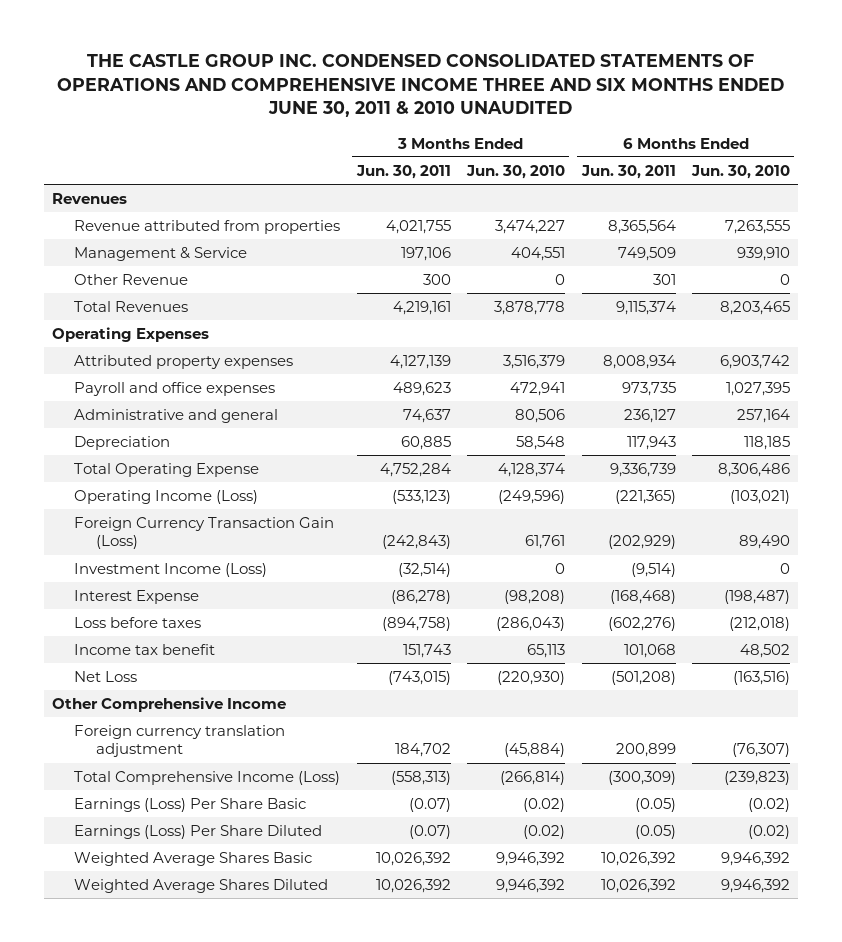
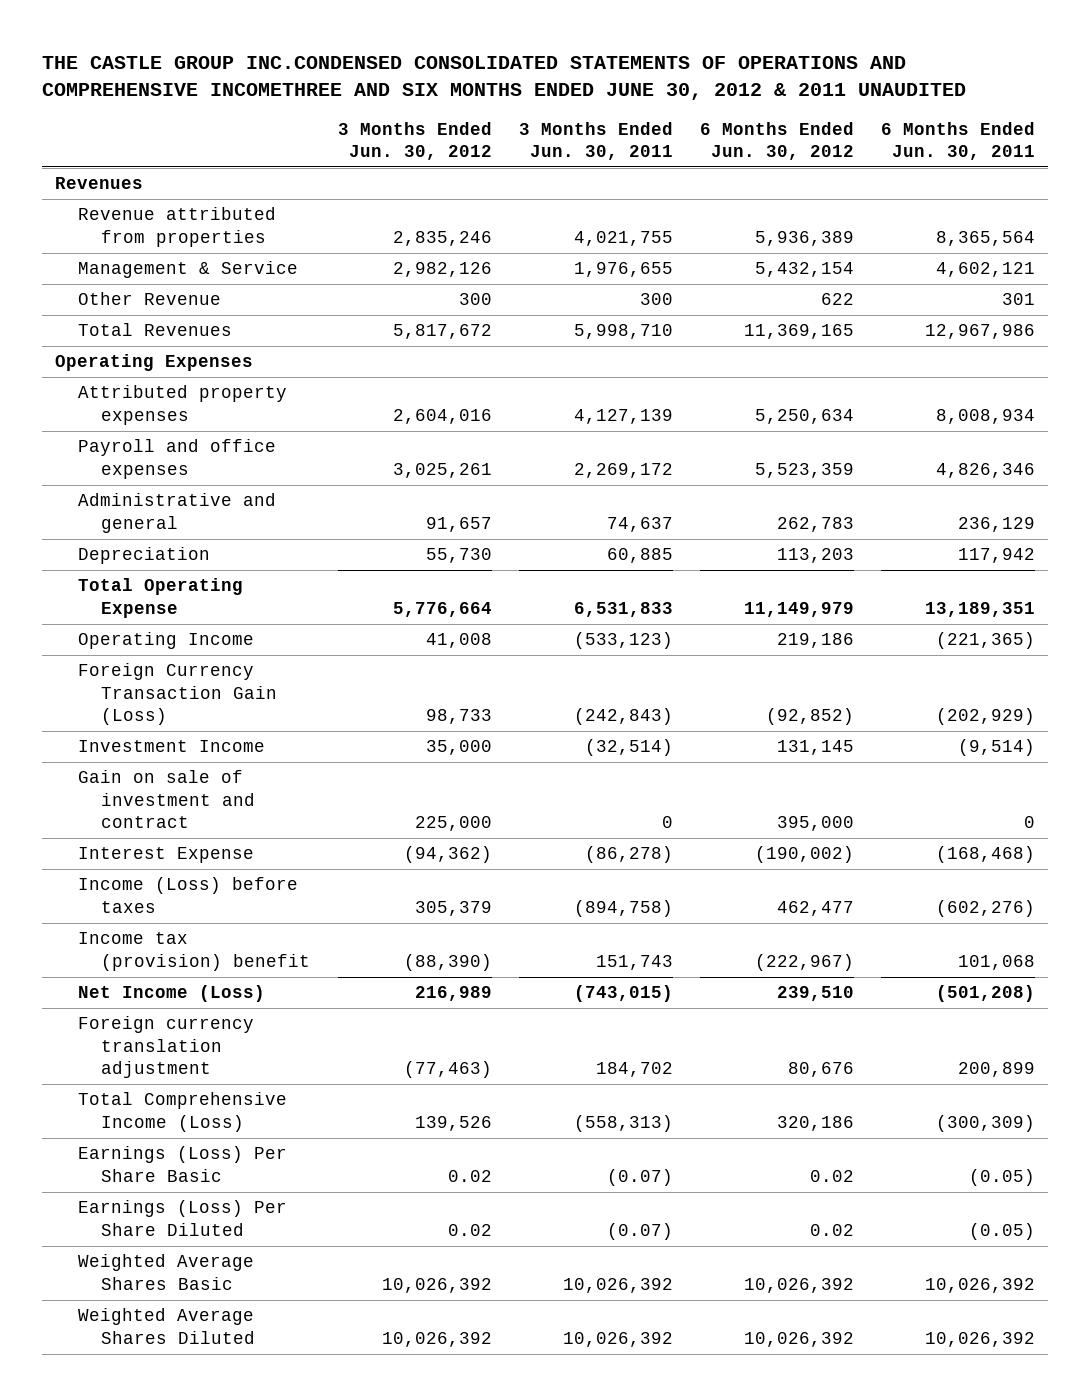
[57,54,785,118] THE CASTLE GROUP INC. CONDENSED CONSOLIDATED STATEMENTS OF OPERATIONS AND COMPREHENSIVE INCOME THREE AND SIX MONTHS ENDED JUNE 30, 2011 & 2010 UNAUDITED -> [41,55,966,100] THE CASTLE GROUP INC.CONDENSED CONSOLIDATED STATEMENTS OF OPERATIONS AND COMPREHENSIVE INCOMETHREE AND SIX MONTHS ENDED JUNE 30, 2012 & 2011 UNAUDITED
[466,164,566,179] Jun. 30, 2010 -> none
[691,164,791,179] Jun. 30, 2010 -> none
none -> [337,121,492,160] 3 Months Ended Jun. 30, 2012
none -> [699,121,854,160] 6 Months Ended Jun. 30, 2012
[400,246,451,261] 197,106 -> [573,262,673,278] 1,976,655
[617,246,676,261] 749,509 -> [935,262,1035,278] 4,602,121
[392,300,451,315] 4,219,161 -> [573,324,673,340] 5,998,710
[615,300,676,315] 9,115,374 -> [924,324,1035,340] 12,967,986
[392,381,451,396] 489,623 -> [573,462,673,478] 2,269,172
[621,381,676,396] 973,735 -> [935,462,1035,478] 4,826,346
[623,408,676,423] 236,127 -> [957,516,1035,532] 236,129
[626,435,676,450] 117,943 -> [957,548,1035,564] 117,942
[379,462,451,477] 4,752,284 -> [573,601,673,617] 6,531,833
[609,462,676,477] 9,336,739 -> [924,601,1035,617] 13,189,351
[73,489,258,504] Operating Income (Loss) -> [78,632,255,650] Operating Income
[73,562,267,577] Investment Income (Loss) -> [78,740,266,753] Investment Income
none -> [78,770,256,828] Gain on sale of investment and contract
[51,696,286,712] Other Comprehensive Income -> none
[73,616,201,628] Loss before taxes -> [78,877,299,913] Income (Loss) before taxes
[73,643,215,655] Income tax benefit -> [78,932,311,971] Income tax (provision) benefit
[73,670,137,682] Net Loss -> [78,985,266,1003] Net Income (Loss)

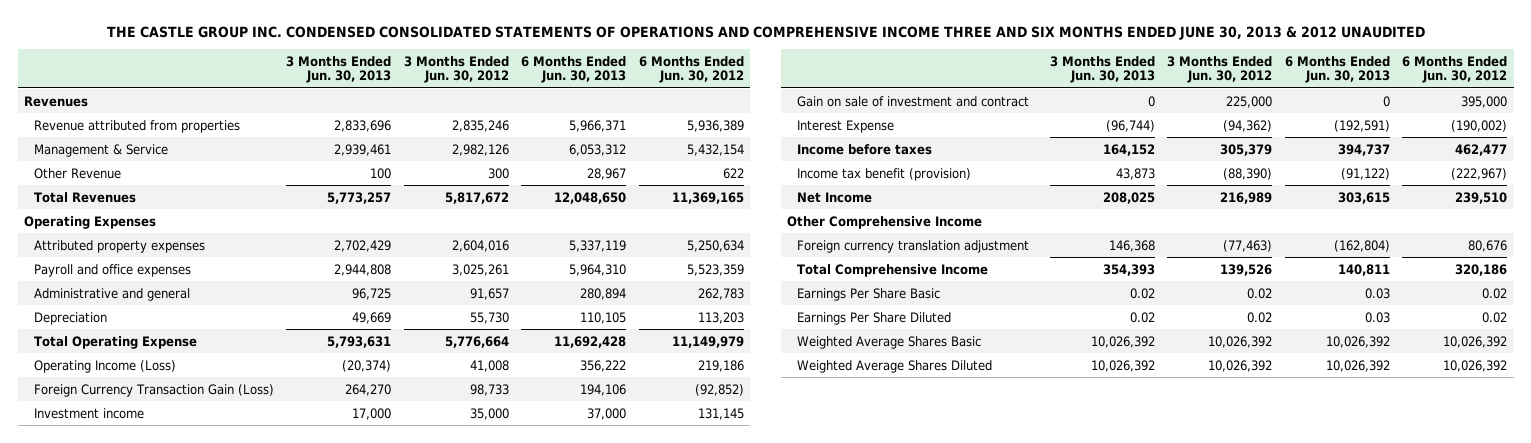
[41,55,966,100] THE CASTLE GROUP INC.CONDENSED CONSOLIDATED STATEMENTS OF OPERATIONS AND COMPREHENSIVE INCOMETHREE AND SIX MONTHS ENDED JUNE 30, 2012 & 2011 UNAUDITED -> [106,25,1425,40] THE CASTLE GROUP INC. CONDENSED CONSOLIDATED STATEMENTS OF OPERATIONS AND COMPREHENSIVE INCOME THREE AND SIX MONTHS ENDED JUNE 30, 2013 & 2012 UNAUDITED
[518,121,673,160] 3 Months Ended Jun. 30, 2011 -> none
[880,121,1035,160] 6 Months Ended Jun. 30, 2011 -> none
none -> [286,55,392,83] 3 Months Ended Jun. 30, 2013
none -> [521,55,627,83] 6 Months Ended Jun. 30, 2013
[78,632,255,650] Operating Income -> [33,359,176,373] Operating Income (Loss)
[78,740,266,753] Investment Income -> [33,407,144,419] Investment income
[78,877,299,913] Income (Loss) before taxes -> [797,143,933,155] Income before taxes
[78,932,311,971] Income tax (provision) benefit -> [797,167,972,181] Income tax benefit (provision)
[78,985,266,1003] Net Income (Loss) -> [797,191,873,203] Net Income
none -> [787,215,983,229] Other Comprehensive Income
[78,1092,288,1132] Total Comprehensive Income (Loss) -> [797,263,989,277] Total Comprehensive Income
[78,1146,288,1182] Earnings (Loss) Per Share Basic -> [797,287,941,301] Earnings Per Share Basic
[78,1200,288,1236] Earnings (Loss) Per Share Diluted -> [797,311,952,325] Earnings Per Share Diluted

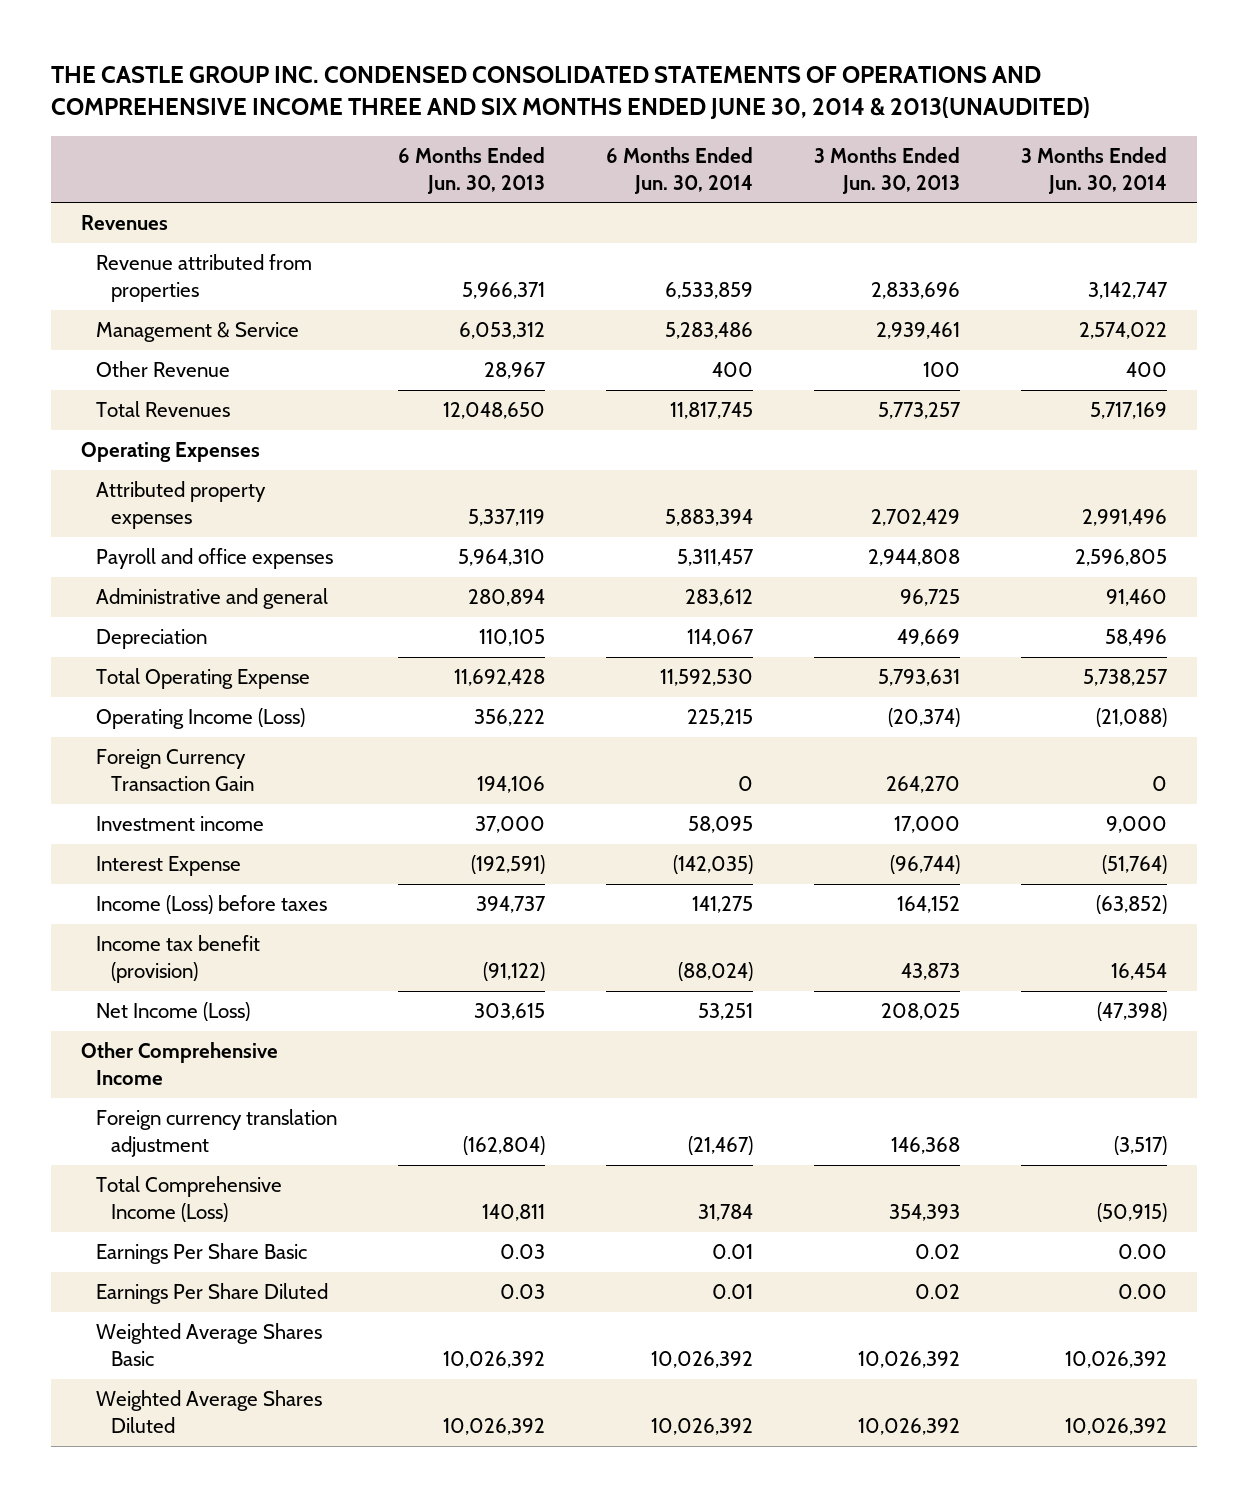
[106,25,1425,40] THE CASTLE GROUP INC. CONDENSED CONSOLIDATED STATEMENTS OF OPERATIONS AND COMPREHENSIVE INCOME THREE AND SIX MONTHS ENDED JUNE 30, 2013 & 2012 UNAUDITED -> [50,65,1090,120] THE CASTLE GROUP INC. CONDENSED CONSOLIDATED STATEMENTS OF OPERATIONS AND COMPREHENSIVE INCOME THREE AND SIX MONTHS ENDED JUNE 30, 2014 & 2013(UNAUDITED)
[403,55,509,83] 3 Months Ended Jun. 30, 2012 -> none
[638,55,744,83] 6 Months Ended Jun. 30, 2012 -> none
none -> [605,146,753,194] 6 Months Ended Jun. 30, 2014
none -> [1020,146,1167,194] 3 Months Ended Jun. 30, 2014
[33,383,274,397] Foreign Currency Transaction Gain (Loss) -> [96,749,254,791] Foreign Currency Transaction Gain
[797,95,1030,107] Gain on sale of investment and contract -> none
[797,143,933,155] Income before taxes -> [96,895,328,915] Income (Loss) before taxes
[797,191,873,203] Net Income -> [96,1002,251,1022] Net Income (Loss)
[797,263,989,277] Total Comprehensive Income -> [96,1176,283,1222] Total Comprehensive Income (Loss)

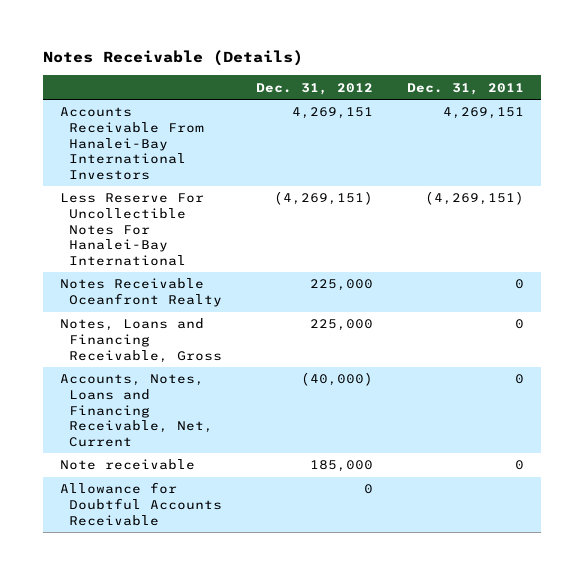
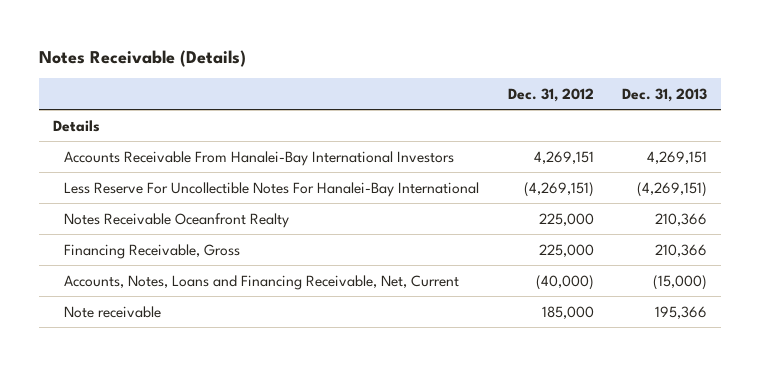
[406,82,524,95] Dec. 31, 2011 -> none
none -> [621,87,707,102] Dec. 31, 2013
none -> [52,119,100,132] Details
[59,318,223,363] Notes, Loans and Financing Receivable, Gross -> [64,243,241,259] Financing Receivable, Gross
[59,482,223,526] Allowance for Doubtful Accounts Receivable -> none

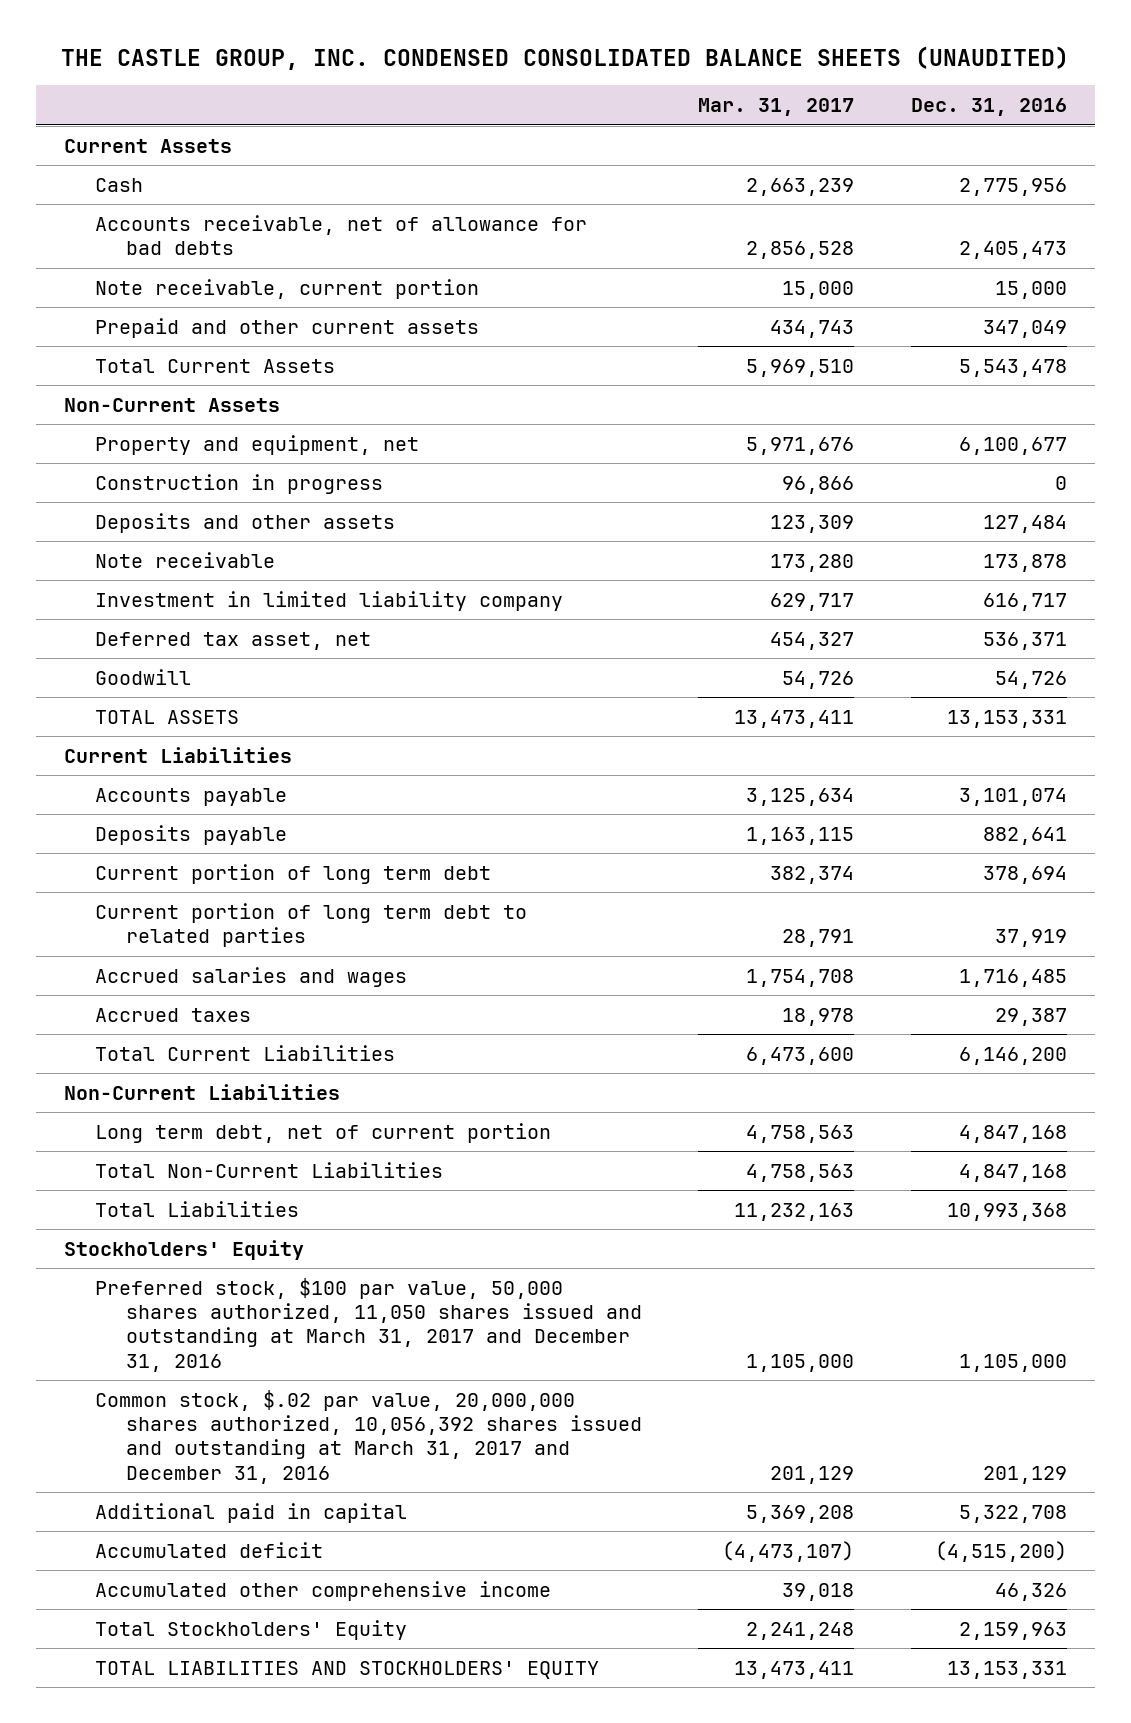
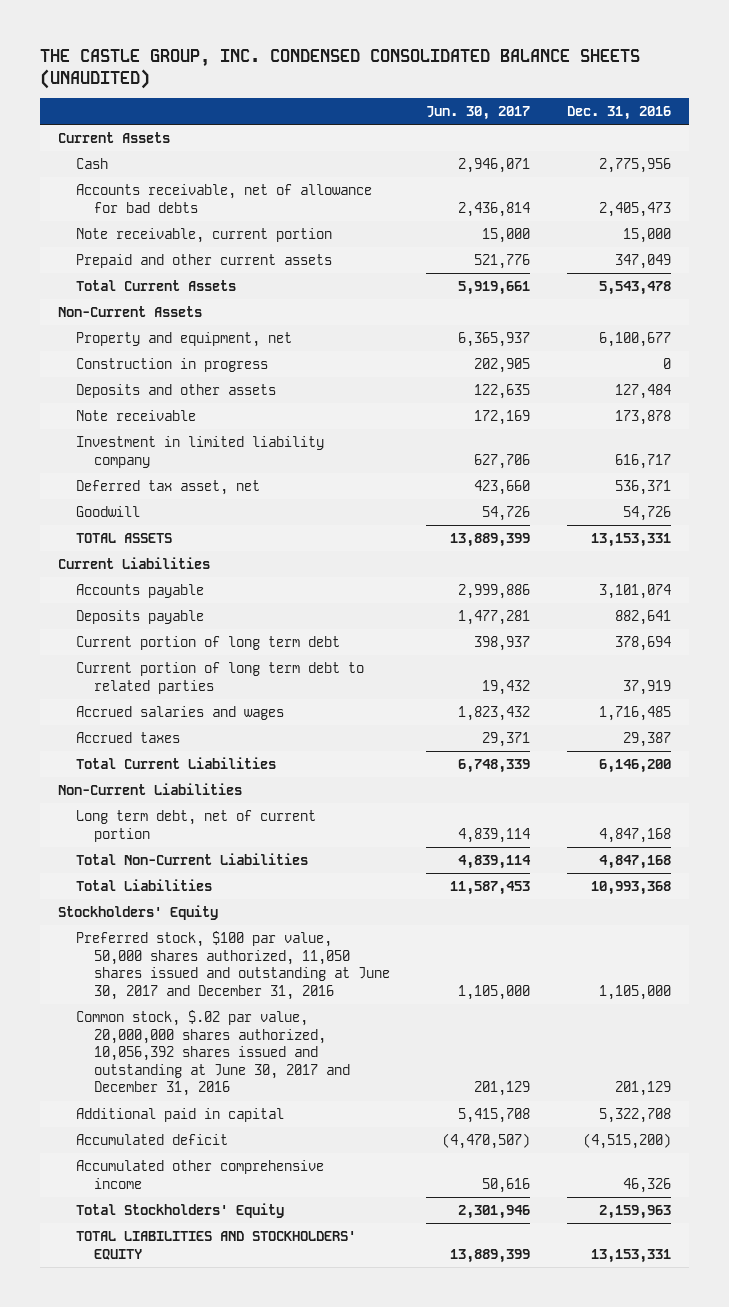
[698,97,855,116] Mar. 31, 2017 -> none
none -> [426,105,531,120] Jun. 30, 2017
[94,1277,642,1372] Preferred stock, $100 par value, 50,000 shares authorized, 11,050 shares issued and outstanding at March 31, 2017 and December 31, 2016 -> [75,931,390,1000] Preferred stock, $100 par value, 50,000 shares authorized, 11,050 shares issued and outstanding at June 30, 2017 and December 31, 2016
[94,1389,642,1484] Common stock, $.02 par value, 20,000,000 shares authorized, 10,056,392 shares issued and outstanding at March 31, 2017 and December 31, 2016 -> [75,1010,350,1097] Common stock, $.02 par value, 20,000,000 shares authorized, 10,056,392 shares issued and outstanding at June 30, 2017 and December 31, 2016

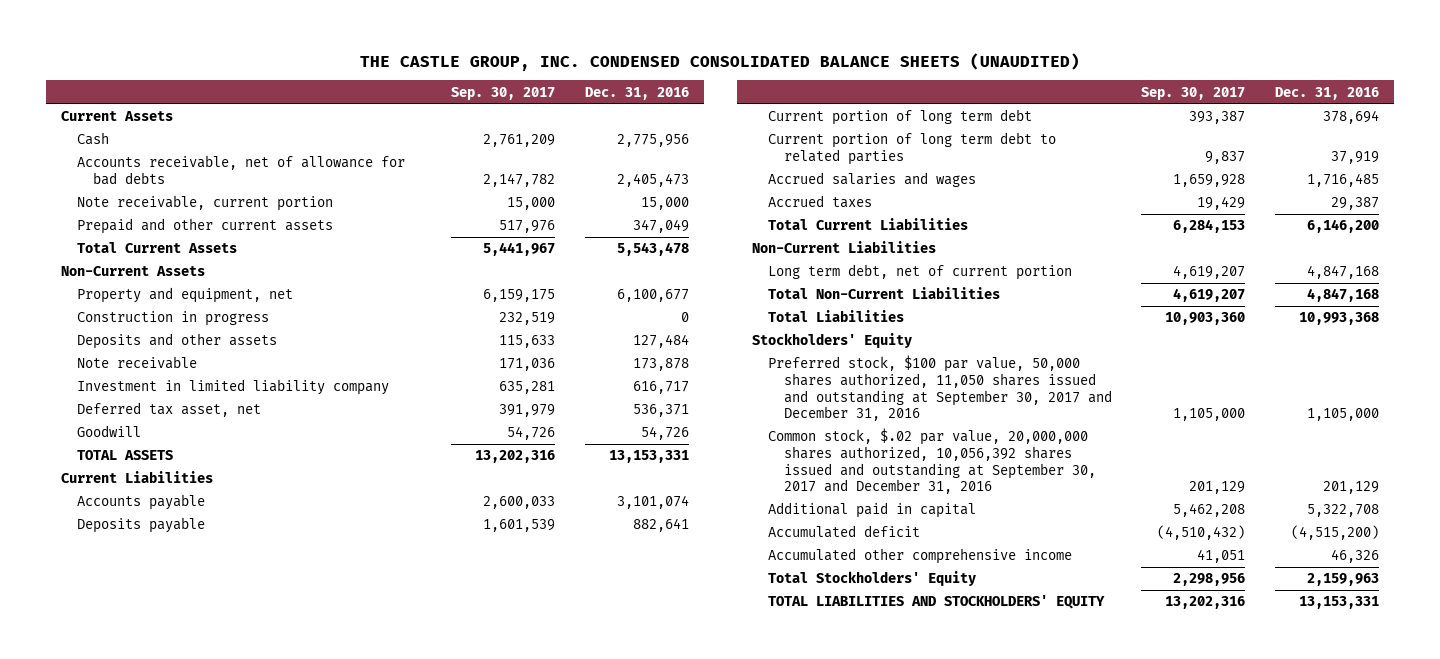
[426,105,531,120] Jun. 30, 2017 -> none
none -> [451,86,556,100] Sep. 30, 2017
[75,931,390,1000] Preferred stock, $100 par value, 50,000 shares authorized, 11,050 shares issued and outstanding at June 30, 2017 and December 31, 2016 -> [767,355,1112,422] Preferred stock, $100 par value, 50,000 shares authorized, 11,050 shares issued and outstanding at September 30, 2017 and December 31, 2016
[75,1010,350,1097] Common stock, $.02 par value, 20,000,000 shares authorized, 10,056,392 shares issued and outstanding at June 30, 2017 and December 31, 2016 -> [767,428,1096,495] Common stock, $.02 par value, 20,000,000 shares authorized, 10,056,392 shares issued and outstanding at September 30, 2017 and December 31, 2016

